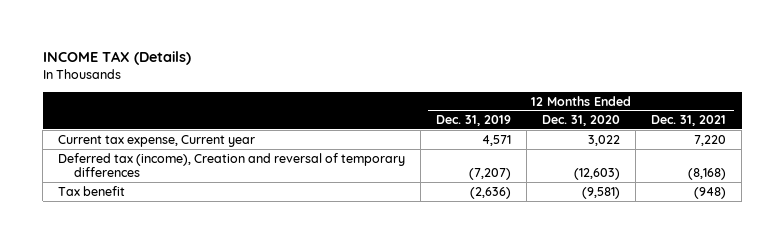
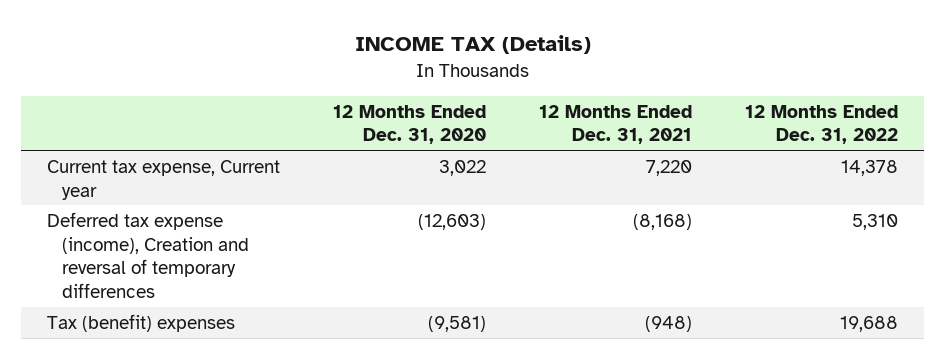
[436,115,512,127] Dec. 31, 2019 -> none
none -> [744,104,898,145] 12 Months Ended Dec. 31, 2022
[58,152,406,178] Deferred tax (income), Creation and reversal of temporary differences -> [47,211,250,299] Deferred tax expense (income), Creation and reversal of temporary differences
[58,185,126,196] Tax benefit -> [47,313,236,332] Tax (benefit) expenses

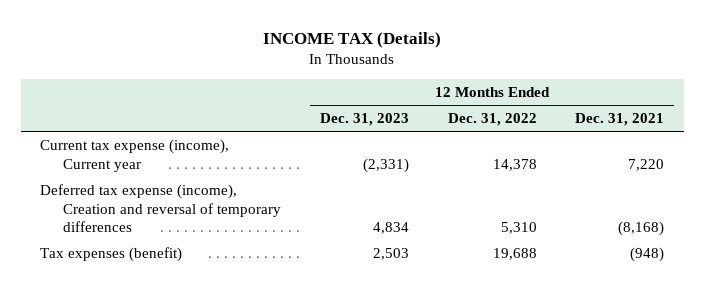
[333,104,487,145] 12 Months Ended Dec. 31, 2020 -> none
none -> [319,113,409,127] Dec. 31, 2023
[47,159,281,200] Current tax expense, Current year -> [40,138,230,172] Current tax expense (income), Current year
[47,313,236,332] Tax (benefit) expenses -> [40,246,183,262] Tax expenses (benefit)

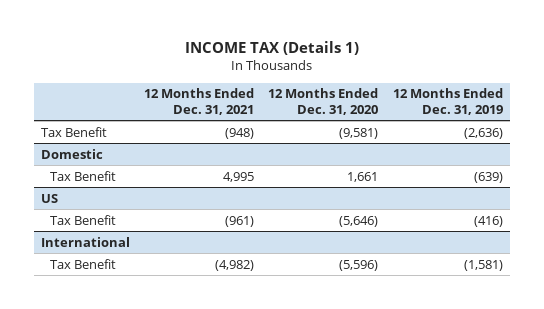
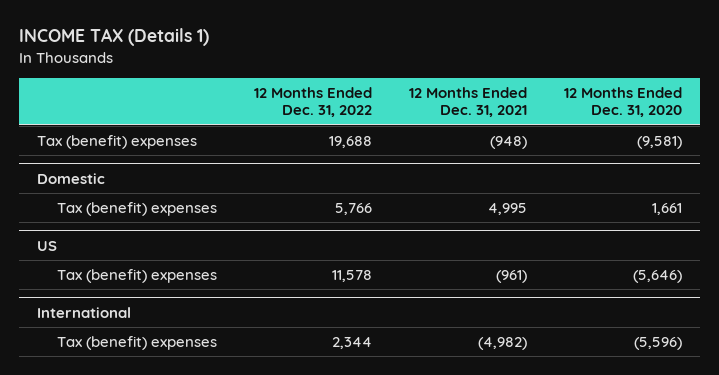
[392,88,503,115] 12 Months Ended Dec. 31, 2019 -> none
none -> [254,87,373,118] 12 Months Ended Dec. 31, 2022
[40,126,107,137] Tax Benefit -> [37,135,198,150] Tax (benefit) expenses
[50,170,117,181] Tax Benefit -> [57,202,218,217] Tax (benefit) expenses
[50,214,117,225] Tax Benefit -> [57,269,218,284] Tax (benefit) expenses
[50,258,117,269] Tax Benefit -> [57,336,218,351] Tax (benefit) expenses

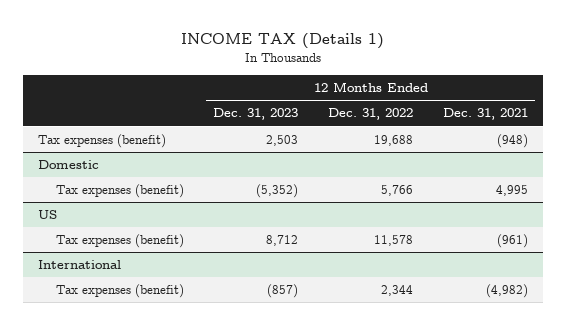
[563,87,682,118] 12 Months Ended Dec. 31, 2020 -> none
none -> [213,108,299,121] Dec. 31, 2023
[37,135,198,150] Tax (benefit) expenses -> [38,134,167,149] Tax expenses (benefit)
[57,202,218,217] Tax (benefit) expenses -> [55,184,184,199] Tax expenses (benefit)
[57,269,218,284] Tax (benefit) expenses -> [55,234,184,249] Tax expenses (benefit)
[57,336,218,351] Tax (benefit) expenses -> [55,284,184,299] Tax expenses (benefit)

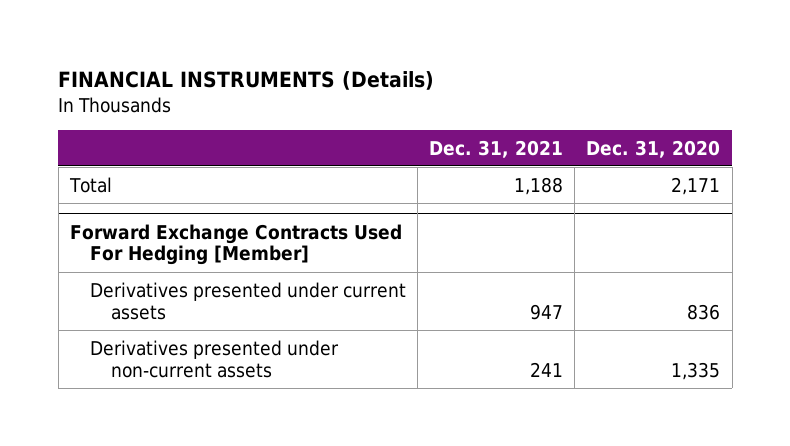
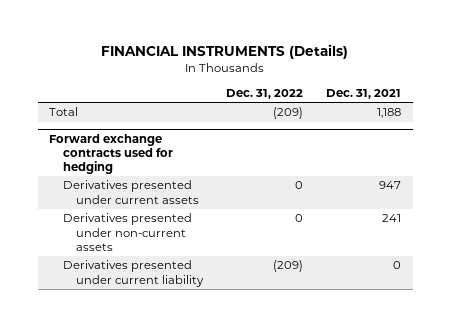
[586,139,721,158] Dec. 31, 2020 -> none
none -> [226,88,304,99] Dec. 31, 2022
[70,223,403,266] Forward Exchange Contracts Used For Hedging [Member] -> [49,133,173,174] Forward exchange contracts used for hedging
none -> [62,260,205,287] Derivatives presented under current liability

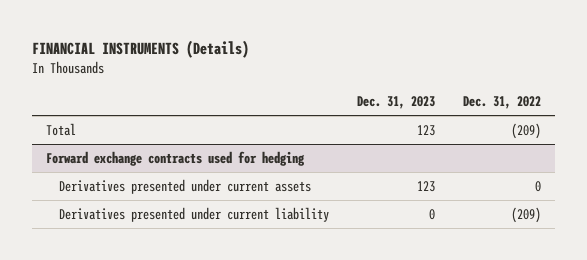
[326,88,402,99] Dec. 31, 2021 -> none
none -> [356,96,435,110] Dec. 31, 2023
[62,213,192,251] Derivatives presented under non-current assets -> none

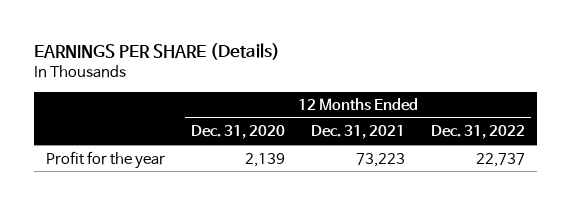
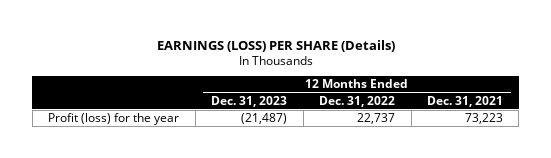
[33,42,280,60] EARNINGS PER SHARE (Details) -> [156,39,395,52] EARNINGS (LOSS) PER SHARE (Details)
[191,125,286,140] Dec. 31, 2020 -> none
none -> [211,95,288,107] Dec. 31, 2023
[46,150,166,169] Profit for the year -> [48,113,180,126] Profit (loss) for the year

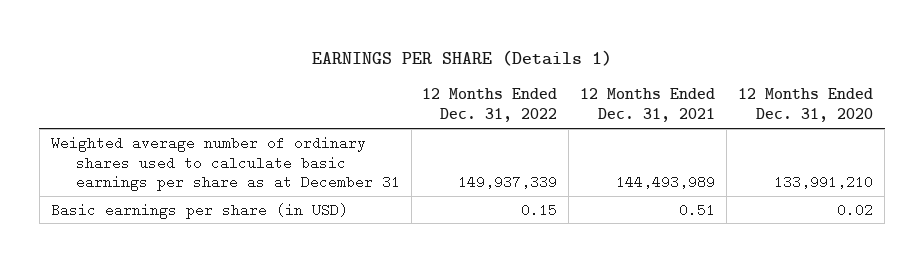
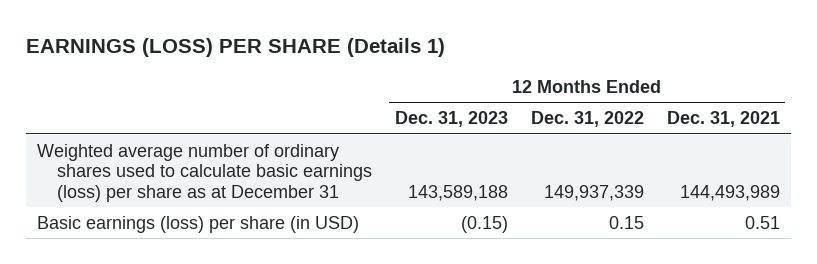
[311,50,612,67] EARNINGS PER SHARE (Details 1) -> [25,38,445,58] EARNINGS (LOSS) PER SHARE (Details 1)
[738,88,874,123] 12 Months Ended Dec. 31, 2020 -> none
none -> [394,111,508,128] Dec. 31, 2023
[50,135,400,192] Weighted average number of ordinary shares used to calculate basic earnings per share as at December 31 -> [37,143,372,202] Weighted average number of ordinary shares used to calculate basic earnings (loss) per share as at December 31
[50,202,348,219] Basic earnings per share (in USD) -> [37,215,360,233] Basic earnings (loss) per share (in USD)

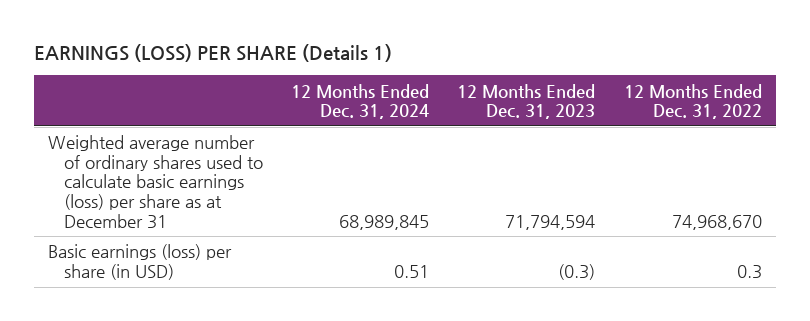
[666,111,780,128] Dec. 31, 2021 -> none
none -> [290,83,429,120] 12 Months Ended Dec. 31, 2024
[407,184,508,201] 143,589,188 -> [505,214,596,230] 71,794,594
[543,184,644,201] 149,937,339 -> [671,214,762,230] 74,968,670
[460,215,508,233] (0.15) -> [558,263,596,280] (0.3)
[608,215,644,229] 0.15 -> [736,264,762,279] 0.3

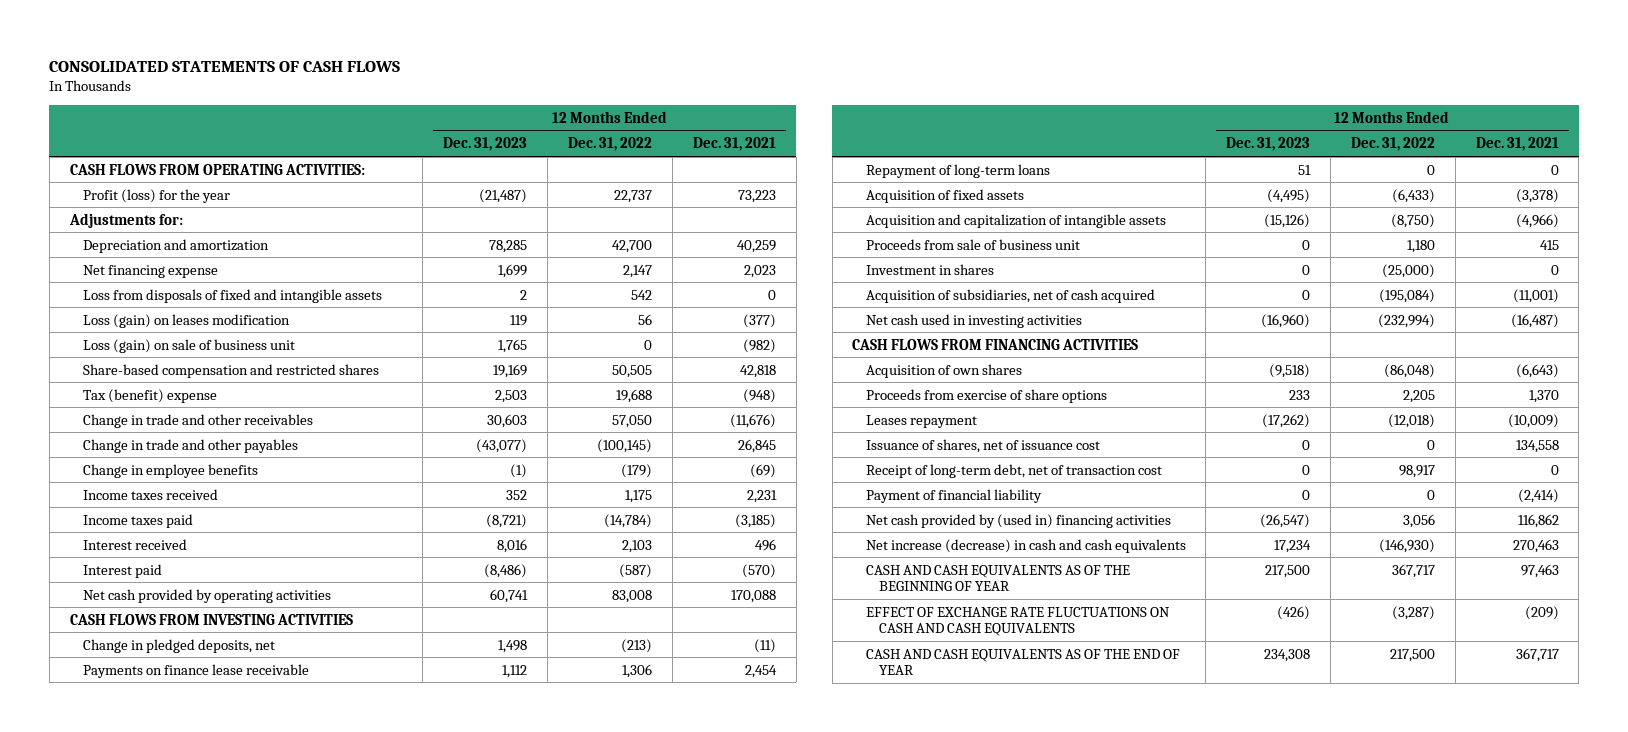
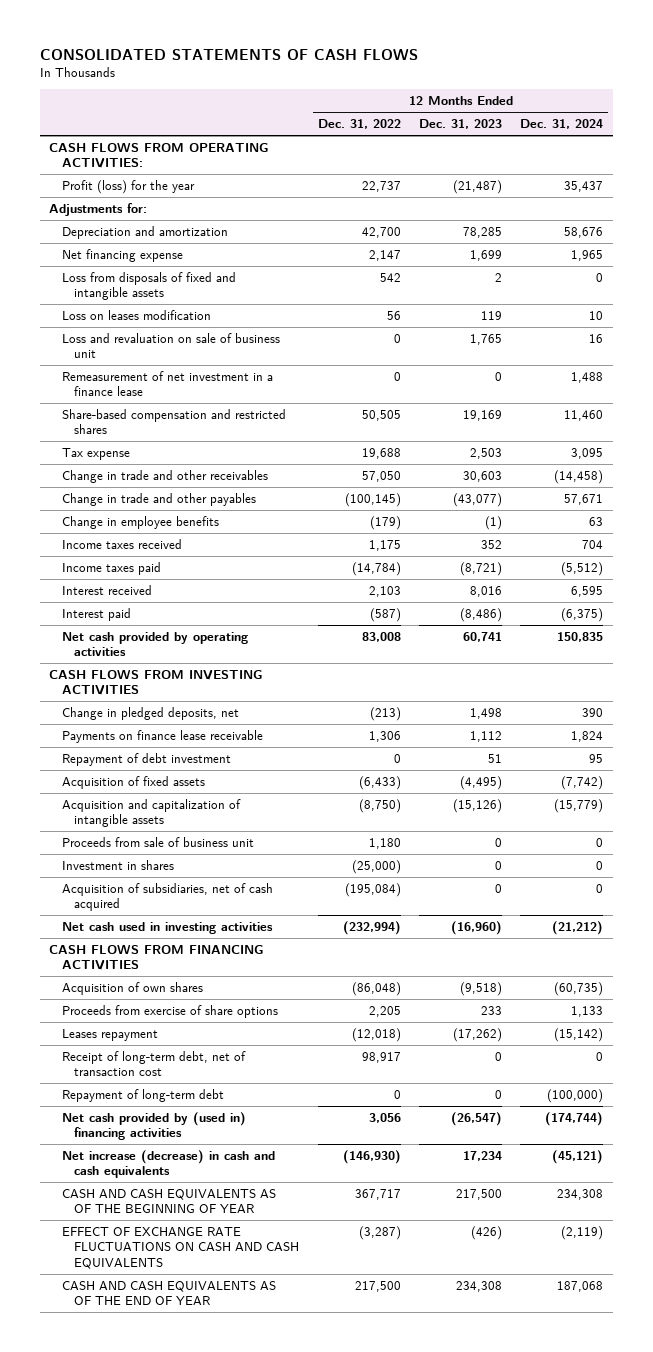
[692,137,776,152] Dec. 31, 2021 -> none
none -> [520,119,604,130] Dec. 31, 2024
[82,313,290,328] Loss (gain) on leases modification -> [61,309,211,320] Loss on leases modification
[82,338,295,353] Loss (gain) on sale of business unit -> [61,332,280,359] Loss and revaluation on sale of business unit
none -> [61,370,273,397] Remeasurement of net investment in a finance lease
[82,388,217,403] Tax (benefit) expense -> [61,447,130,460] Tax expense
[865,163,1050,178] Repayment of long-term loans -> [61,752,231,766] Repayment of debt investment
[865,438,1100,453] Issuance of shares, net of issuance cost -> none
[865,488,1042,503] Payment of financial liability -> none
none -> [61,1088,224,1102] Repayment of long-term debt

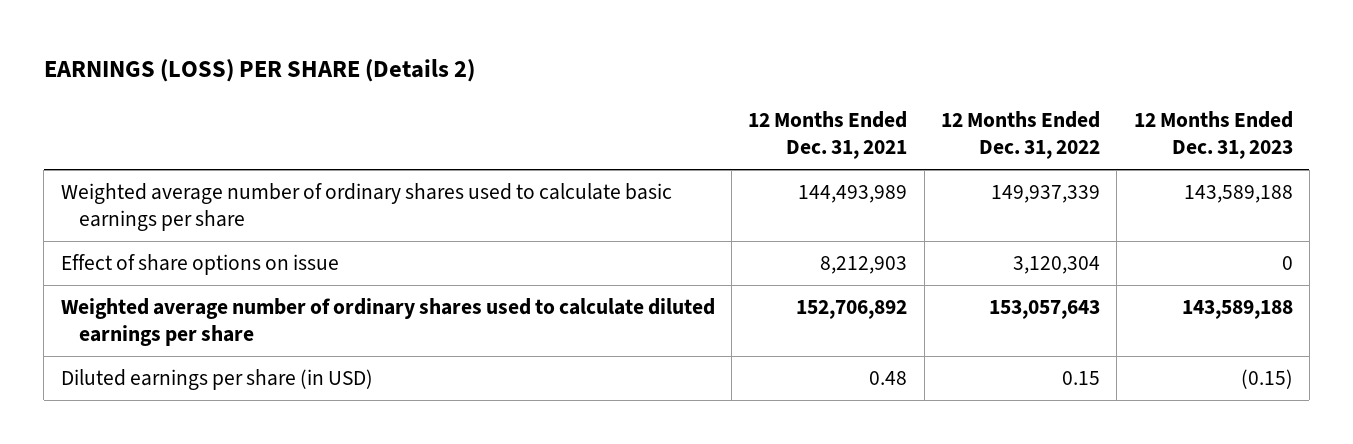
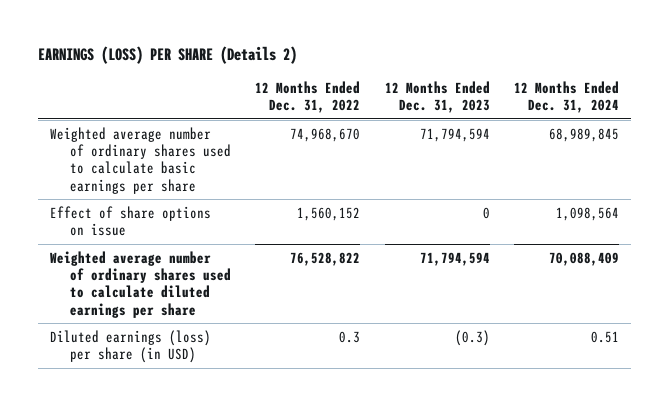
[748,111,908,160] 12 Months Ended Dec. 31, 2021 -> none
none -> [514,80,620,114] 12 Months Ended Dec. 31, 2024
[990,184,1100,203] 149,937,339 -> [290,127,361,142] 74,968,670
[1183,184,1293,203] 143,589,188 -> [419,127,490,142] 71,794,594
[1012,255,1100,274] 3,120,304 -> [297,206,361,221] 1,560,152
[988,299,1100,319] 153,057,643 -> [290,251,361,266] 76,528,822
[1181,299,1293,319] 143,589,188 -> [419,251,490,266] 71,794,594
[60,368,373,390] Diluted earnings per share (in USD) -> [49,329,211,364] Diluted earnings (loss) per share (in USD)
[1061,370,1100,385] 0.15 -> [339,330,361,343] 0.3
[1240,368,1293,389] (0.15) -> [454,329,490,346] (0.3)

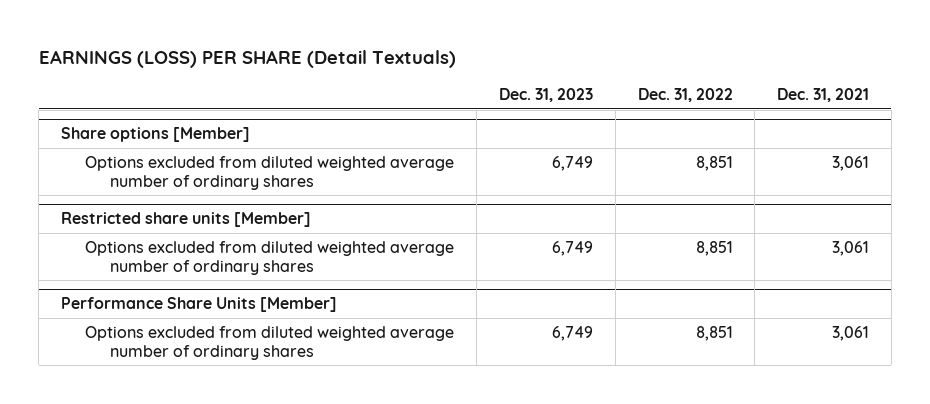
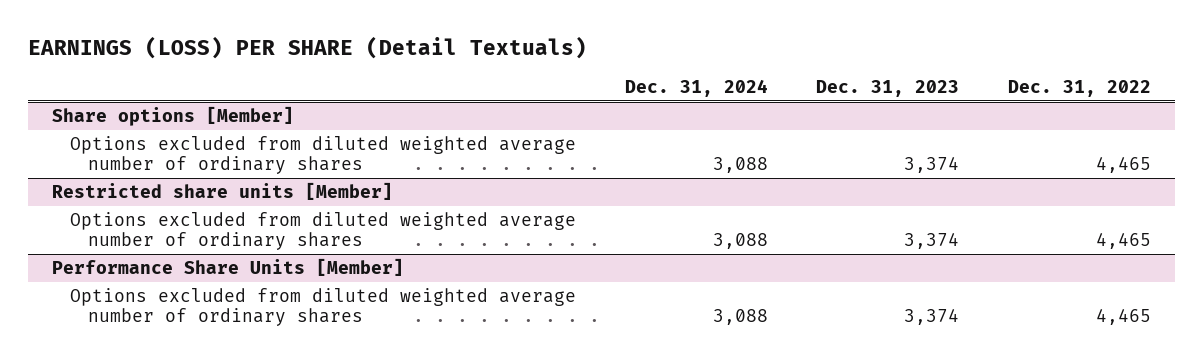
[777,87,870,102] Dec. 31, 2021 -> none
none -> [624,79,768,98] Dec. 31, 2024
[552,156,594,172] 6,749 -> [904,156,960,174] 3,374
[695,156,733,172] 8,851 -> [1095,156,1151,174] 4,465
[552,241,594,257] 6,749 -> [904,232,960,250] 3,374
[695,241,733,257] 8,851 -> [1095,232,1151,250] 4,465
[552,326,594,342] 6,749 -> [904,308,960,326] 3,374
[695,326,733,342] 8,851 -> [1095,308,1151,326] 4,465

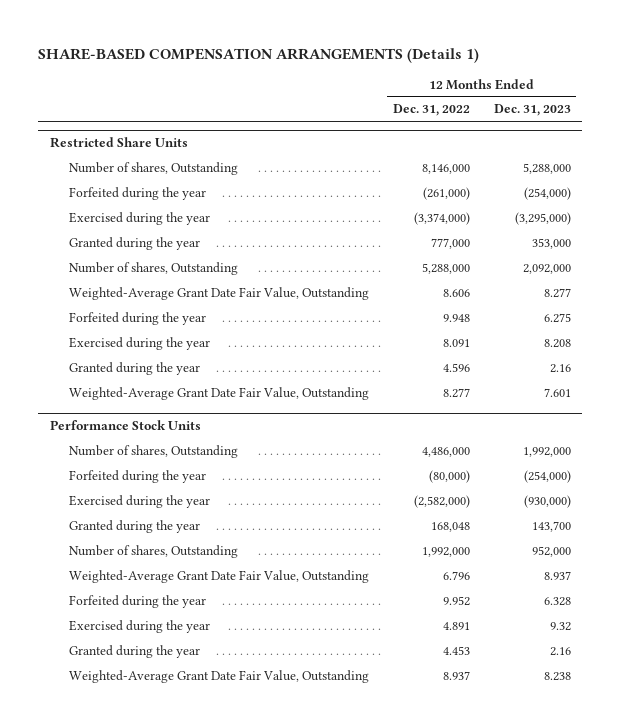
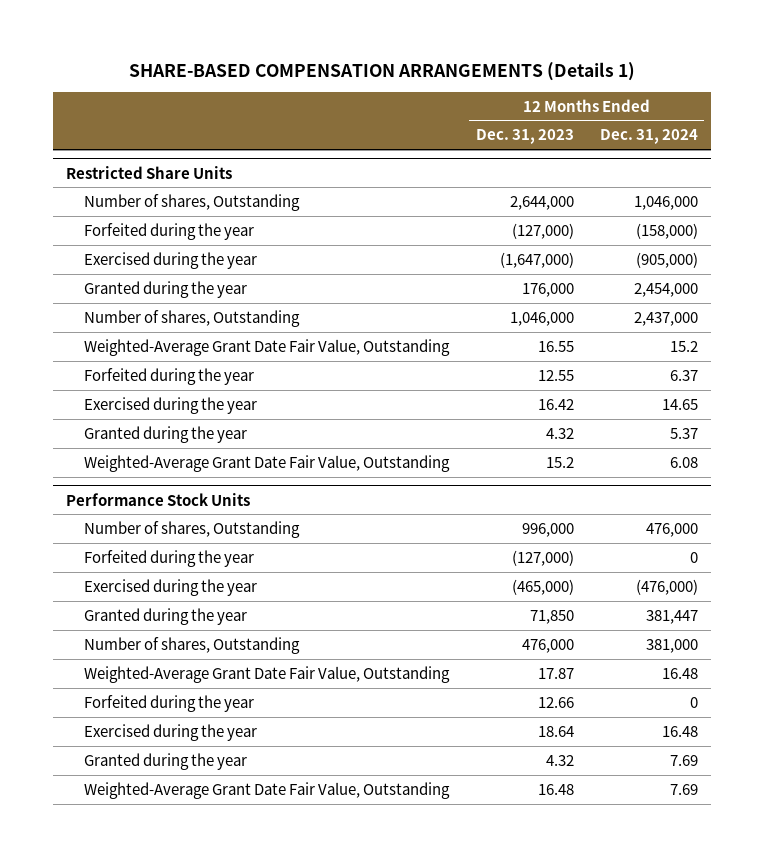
[392,104,470,117] Dec. 31, 2022 -> none
none -> [599,129,698,145] Dec. 31, 2024
[522,162,571,174] 5,288,000 -> [509,195,574,210] 2,644,000
[523,186,571,200] (254,000) -> [511,222,574,239] (127,000)
[514,211,571,225] (3,295,000) -> [499,251,574,268] (1,647,000)
[531,237,571,249] 353,000 -> [521,282,574,297] 176,000
[522,263,571,274] 2,092,000 -> [509,311,574,326] 1,046,000
[543,287,571,298] 8.277 -> [537,340,574,352] 16.55
[543,312,571,323] 6.275 -> [537,369,574,381] 12.55
[543,338,571,348] 8.208 -> [537,398,574,410] 16.42
[549,363,571,373] 2.16 -> [545,427,574,439] 4.32
[543,387,571,397] 7.601 -> [545,456,574,468] 15.2
[522,446,571,457] 1,992,000 -> [521,522,574,537] 996,000
[523,469,571,483] (254,000) -> [511,549,574,566] (127,000)
[523,494,571,508] (930,000) -> [511,578,574,595] (465,000)
[531,520,571,532] 143,700 -> [529,609,574,624] 71,850
[531,545,571,557] 952,000 -> [521,638,574,653] 476,000
[543,570,571,580] 8.937 -> [537,667,574,679] 17.87
[543,596,571,606] 6.328 -> [537,696,574,708] 12.66
[549,621,571,631] 9.32 -> [537,725,574,737] 18.64
[549,646,571,656] 2.16 -> [545,754,574,766] 4.32
[543,671,571,681] 8.238 -> [537,783,574,795] 16.48

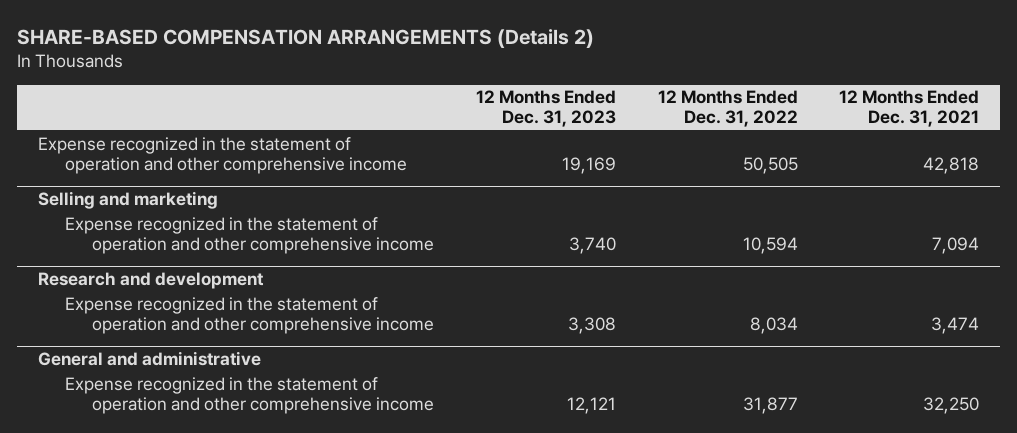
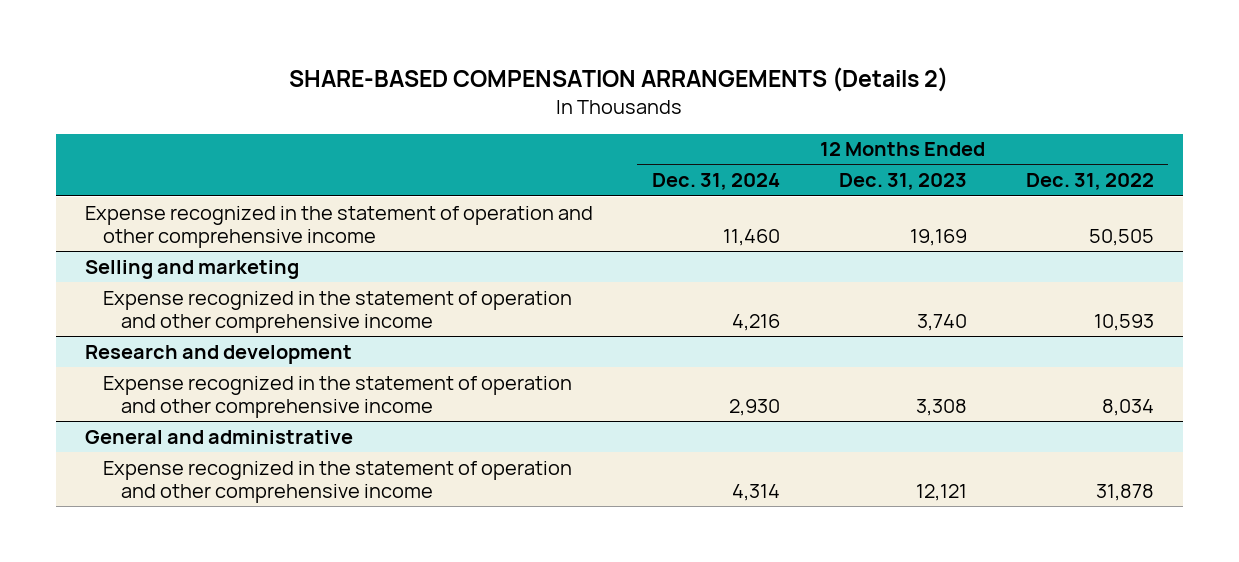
[839,90,980,128] 12 Months Ended Dec. 31, 2021 -> none
none -> [652,173,781,191] Dec. 31, 2024
[742,236,798,254] 10,594 -> [1093,313,1154,331] 10,593
[742,396,798,414] 31,877 -> [1095,483,1154,501] 31,878

